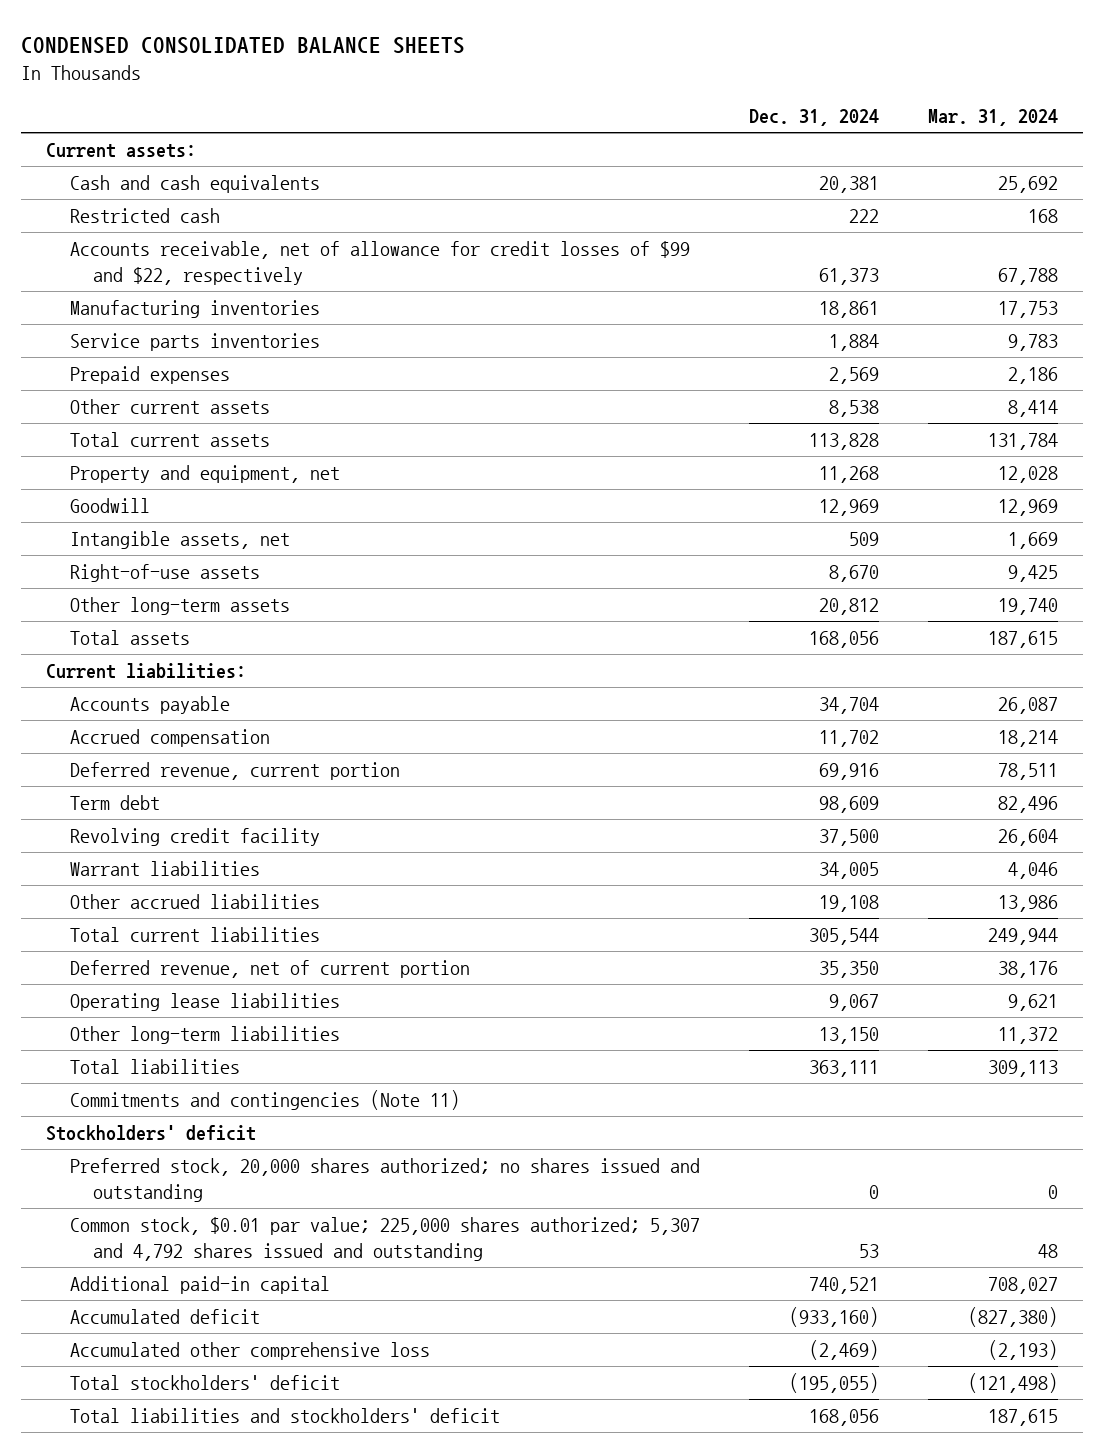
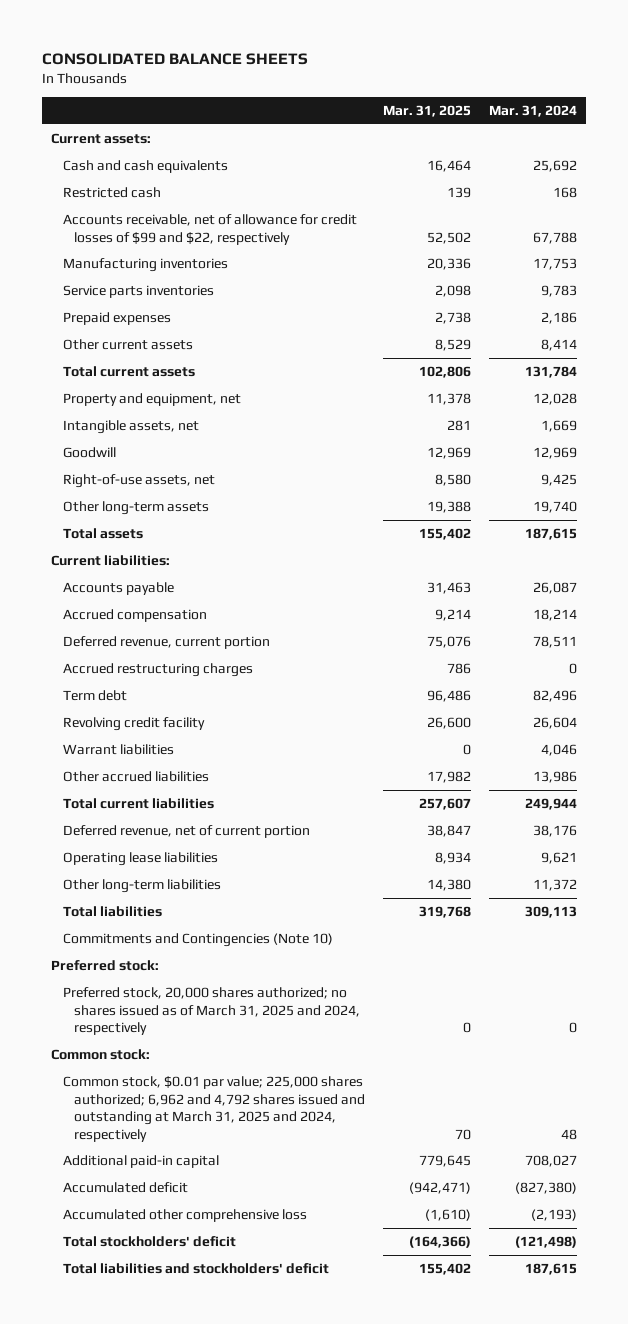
[20,37,465,55] CONDENSED CONSOLIDATED BALANCE SHEETS -> [42,53,309,66] CONSOLIDATED BALANCE SHEETS
[748,109,879,127] Dec. 31, 2024 -> none
none -> [383,105,472,118] Mar. 31, 2025
[69,497,150,513] Goodwill -> [62,446,116,458] Goodwill
[69,563,260,582] Right-of-use assets -> [62,473,215,488] Right-of-use assets, net
none -> [62,662,253,677] Accrued restructuring charges
[45,1124,256,1141] Stockholders' deficit -> none
[69,1089,460,1110] Commitments and contingencies (Note 11) -> [62,932,333,947] Commitments and Contingencies (Note 10)
none -> [51,959,160,971] Preferred stock:
[69,1157,700,1202] Preferred stock, 20,000 shares authorized; no shares issued and outstanding -> [62,986,361,1036] Preferred stock, 20,000 shares authorized; no shares issued as of March 31, 2025 and 2024, respectively
none -> [51,1048,151,1060] Common stock:
[69,1216,700,1261] Common stock, $0.01 par value; 225,000 shares authorized; 5,307 and 4,792 shares issued and outstanding -> [62,1075,366,1142] Common stock, $0.01 par value; 225,000 shares authorized; 6,962 and 4,792 shares issued and outstanding at March 31, 2025 and 2024, respectively

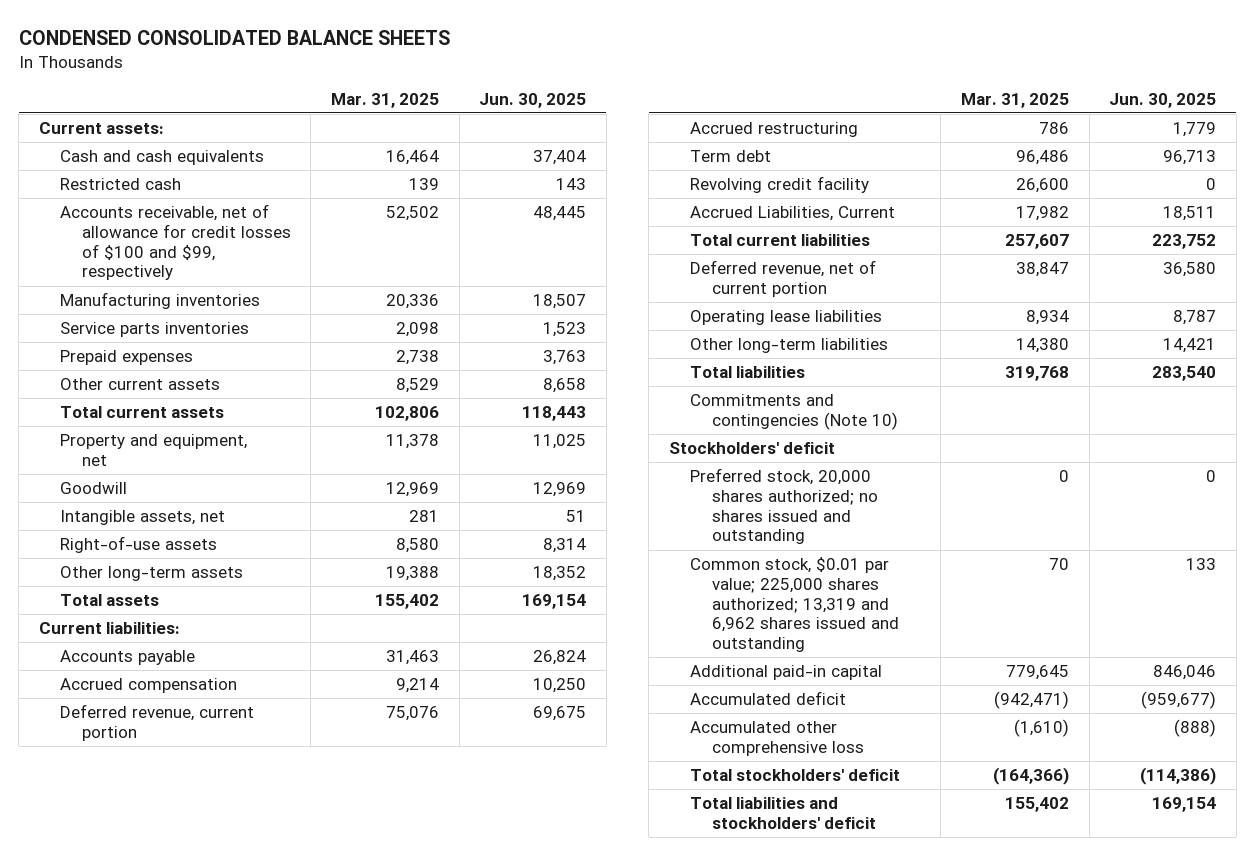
[42,53,309,66] CONSOLIDATED BALANCE SHEETS -> [18,29,450,45] CONDENSED CONSOLIDATED BALANCE SHEETS
[489,105,578,118] Mar. 31, 2024 -> none
none -> [479,92,587,108] Jun. 30, 2025
[62,213,357,245] Accounts receivable, net of allowance for credit losses of $99 and $22, respectively -> [60,204,291,281] Accounts receivable, net of allowance for credit losses of $100 and $99, respectively
[62,419,199,434] Intangible assets, net -> [60,510,226,526] Intangible assets, net
[62,473,215,488] Right-of-use assets, net -> [60,536,218,554] Right-of-use assets
[62,662,253,677] Accrued restructuring charges -> [690,122,859,138] Accrued restructuring
[62,743,174,755] Warrant liabilities -> none
[62,770,209,782] Other accrued liabilities -> [690,206,896,222] Accrued Liabilities, Current
[51,959,160,971] Preferred stock: -> none
[51,1048,151,1060] Common stock: -> none
[62,932,333,947] Commitments and Contingencies (Note 10) -> [690,394,898,430] Commitments and contingencies (Note 10)
none -> [668,442,835,455] Stockholders' deficit
[62,986,361,1036] Preferred stock, 20,000 shares authorized; no shares issued as of March 31, 2025 and 2024, respectively -> [690,468,878,545] Preferred stock, 20,000 shares authorized; no shares issued and outstanding
[62,1075,366,1142] Common stock, $0.01 par value; 225,000 shares authorized; 6,962 and 4,792 shares issued and outstanding at March 31, 2025 and 2024, respectively -> [690,557,899,653] Common stock, $0.01 par value; 225,000 shares authorized; 13,319 and 6,962 shares issued and outstanding

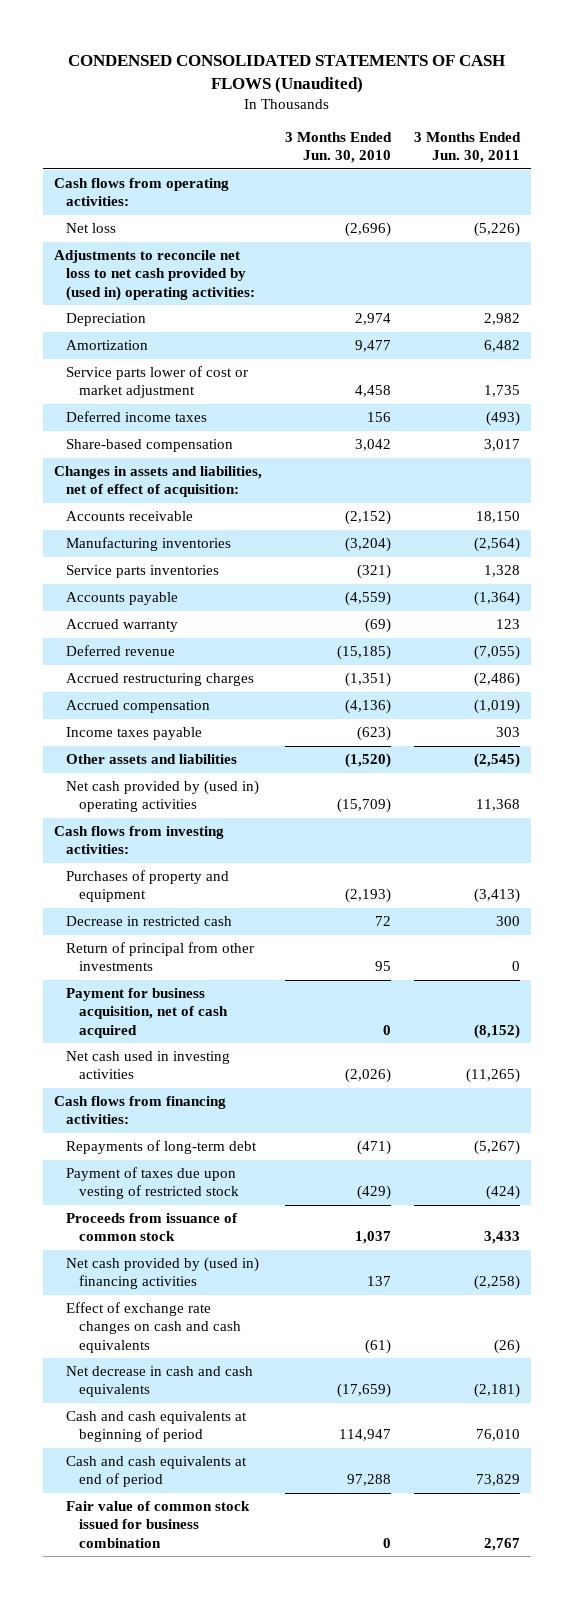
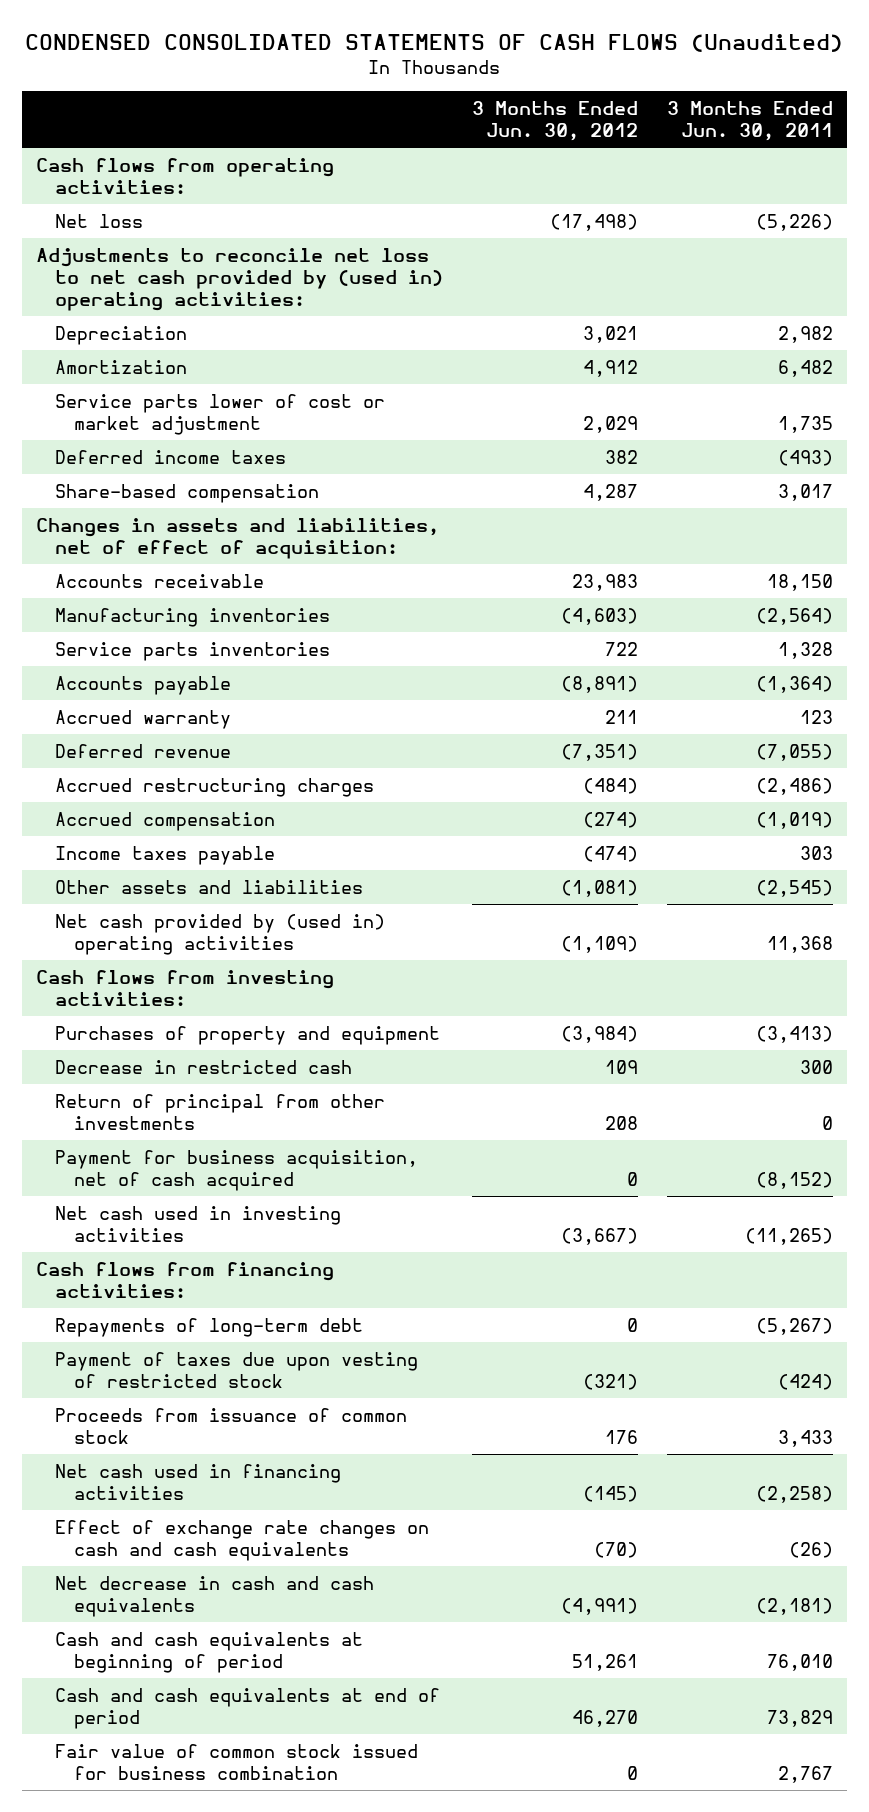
[284,132,392,164] 3 Months Ended Jun. 30, 2010 -> none
none -> [471,101,638,142] 3 Months Ended Jun. 30, 2012
[66,1257,260,1290] Net cash provided by (used in) financing activities -> [55,1463,342,1500] Net cash used in financing activities

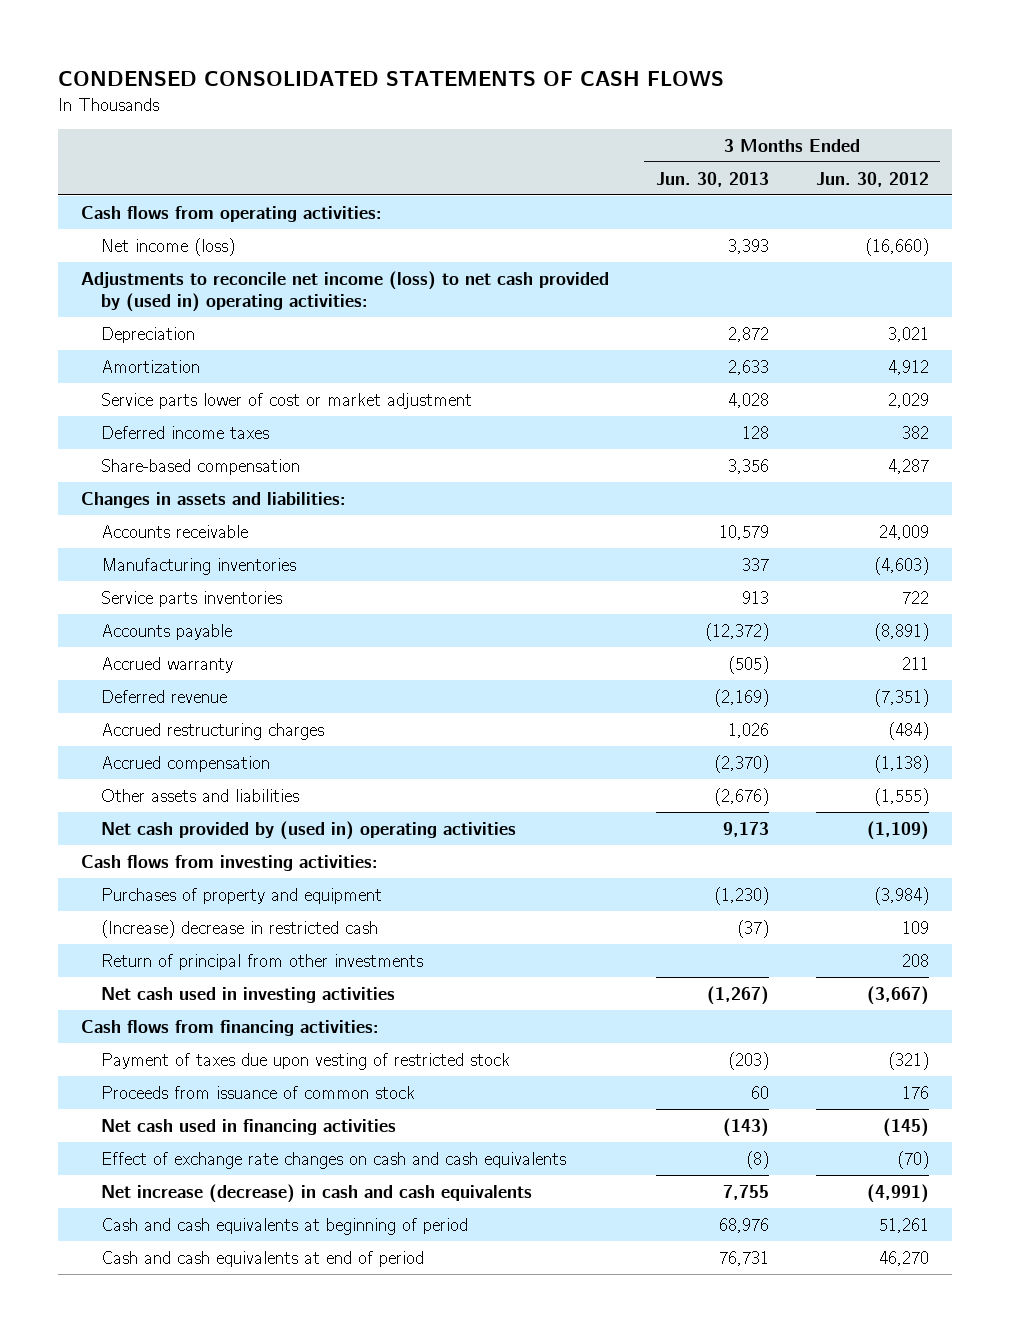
[25,33,844,52] CONDENSED CONSOLIDATED STATEMENTS OF CASH FLOWS (Unaudited) -> [57,71,724,87] CONDENSED CONSOLIDATED STATEMENTS OF CASH FLOWS
[666,101,833,142] 3 Months Ended Jun. 30, 2011 -> none
none -> [655,171,769,187] Jun. 30, 2013
[55,213,144,228] Net loss -> [100,237,235,256] Net income (loss)
[549,213,638,231] (17,498) -> [864,237,929,256] (16,660)
[36,247,444,311] Adjustments to reconcile net loss to net cash provided by (used in) operating activities: -> [81,270,610,312] Adjustments to reconcile net income (loss) to net cash provided by (used in) operating activities:
[36,517,440,559] Changes in assets and liabilities, net of effect of acquisition: -> [81,491,347,508] Changes in assets and liabilities:
[571,573,638,591] 23,983 -> [878,524,929,540] 24,009
[55,845,276,865] Income taxes payable -> none
[582,811,638,828] (274) -> [873,754,929,773] (1,138)
[560,879,638,897] (1,081) -> [873,787,929,806] (1,555)
[55,1059,353,1074] Decrease in restricted cash -> [100,919,378,938] (Increase) decrease in restricted cash
[55,1149,419,1191] Payment for business acquisition, net of cash acquired -> none
[55,1317,364,1337] Repayments of long-term debt -> none
[55,1575,375,1617] Net decrease in cash and cash equivalents -> [100,1183,532,1203] Net increase (decrease) in cash and cash equivalents
[55,1743,419,1780] Fair value of common stock issued for business combination -> none

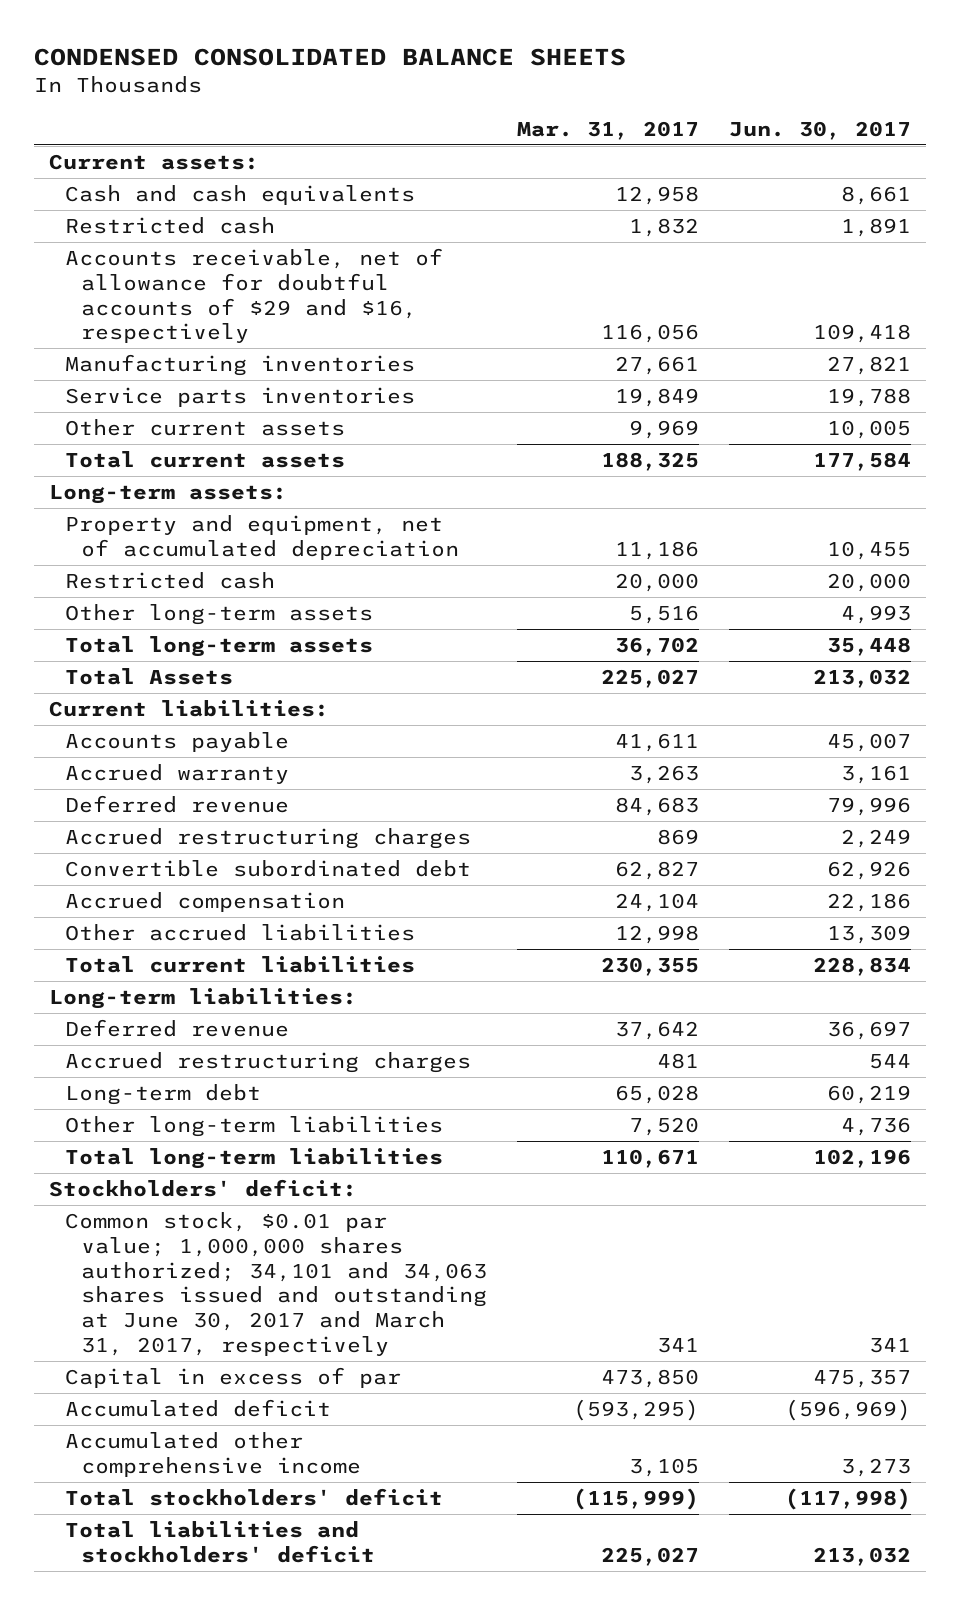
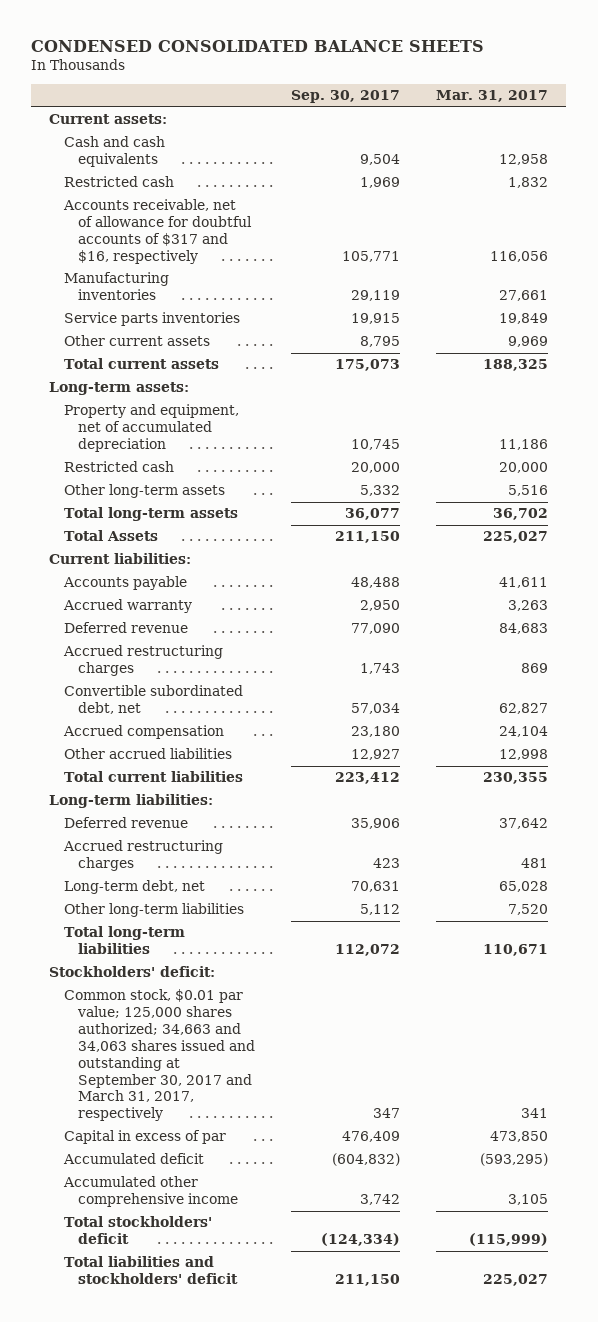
[729,120,912,140] Jun. 30, 2017 -> none
none -> [291,90,401,104] Sep. 30, 2017
[65,248,444,344] Accounts receivable, net of allowance for doubtful accounts of $29 and $16, respectively -> [62,199,253,264] Accounts receivable, net of allowance for doubtful accounts of $317 and $16, respectively
[65,860,472,878] Convertible subordinated debt -> [63,685,243,715] Convertible subordinated debt, net
[65,1084,262,1106] Long-term debt -> [63,880,205,895] Long-term debt, net
[65,1212,488,1356] Common stock, $0.01 par value; 1,000,000 shares authorized; 34,101 and 34,063 shares issued and outstanding at June 30, 2017 and March 31, 2017, respectively -> [63,989,256,1122] Common stock, $0.01 par value; 125,000 shares authorized; 34,663 and 34,063 shares issued and outstanding at September 30, 2017 and March 31, 2017, respectively

